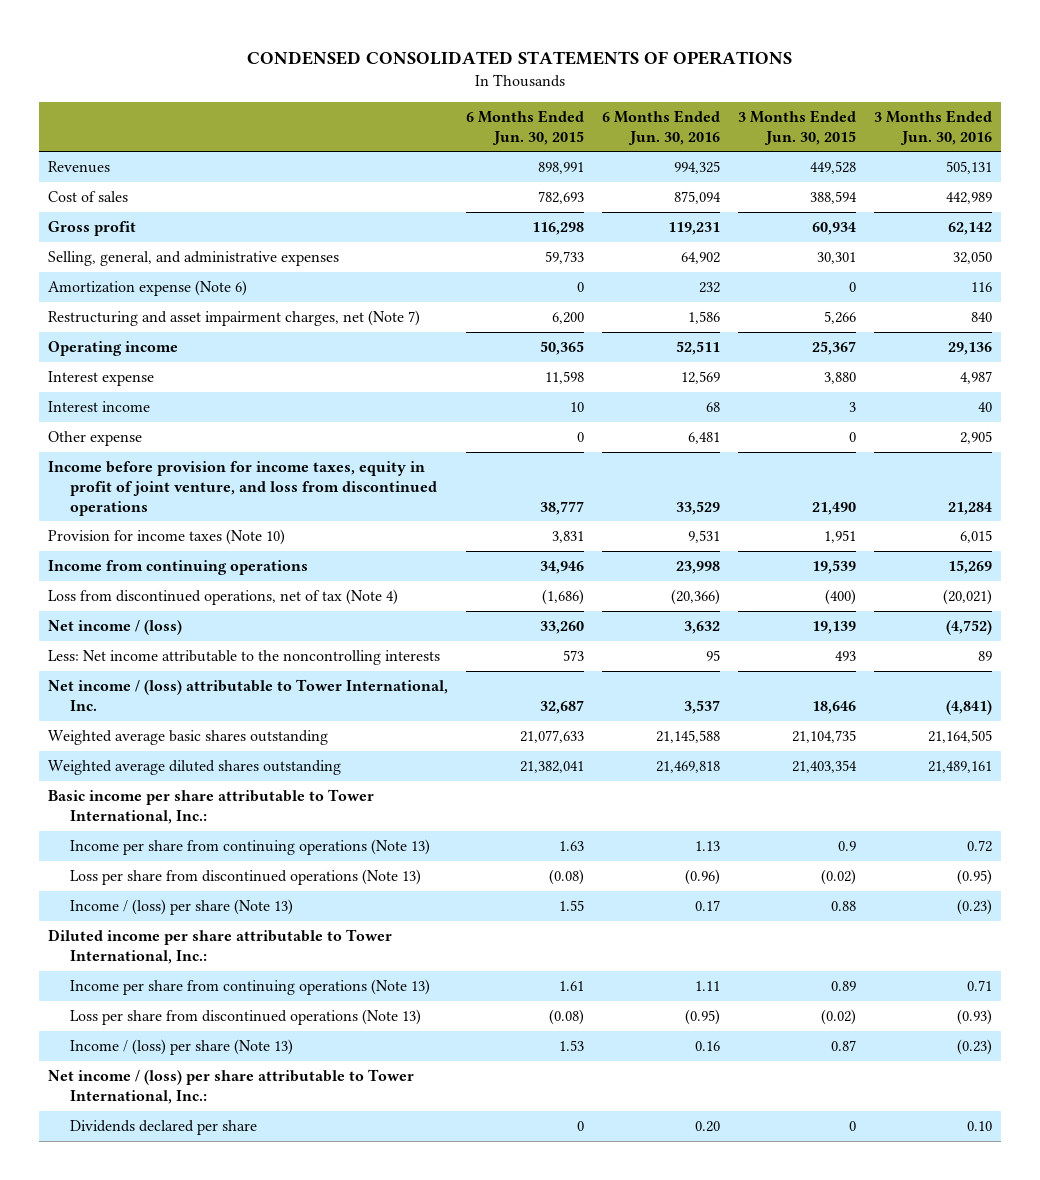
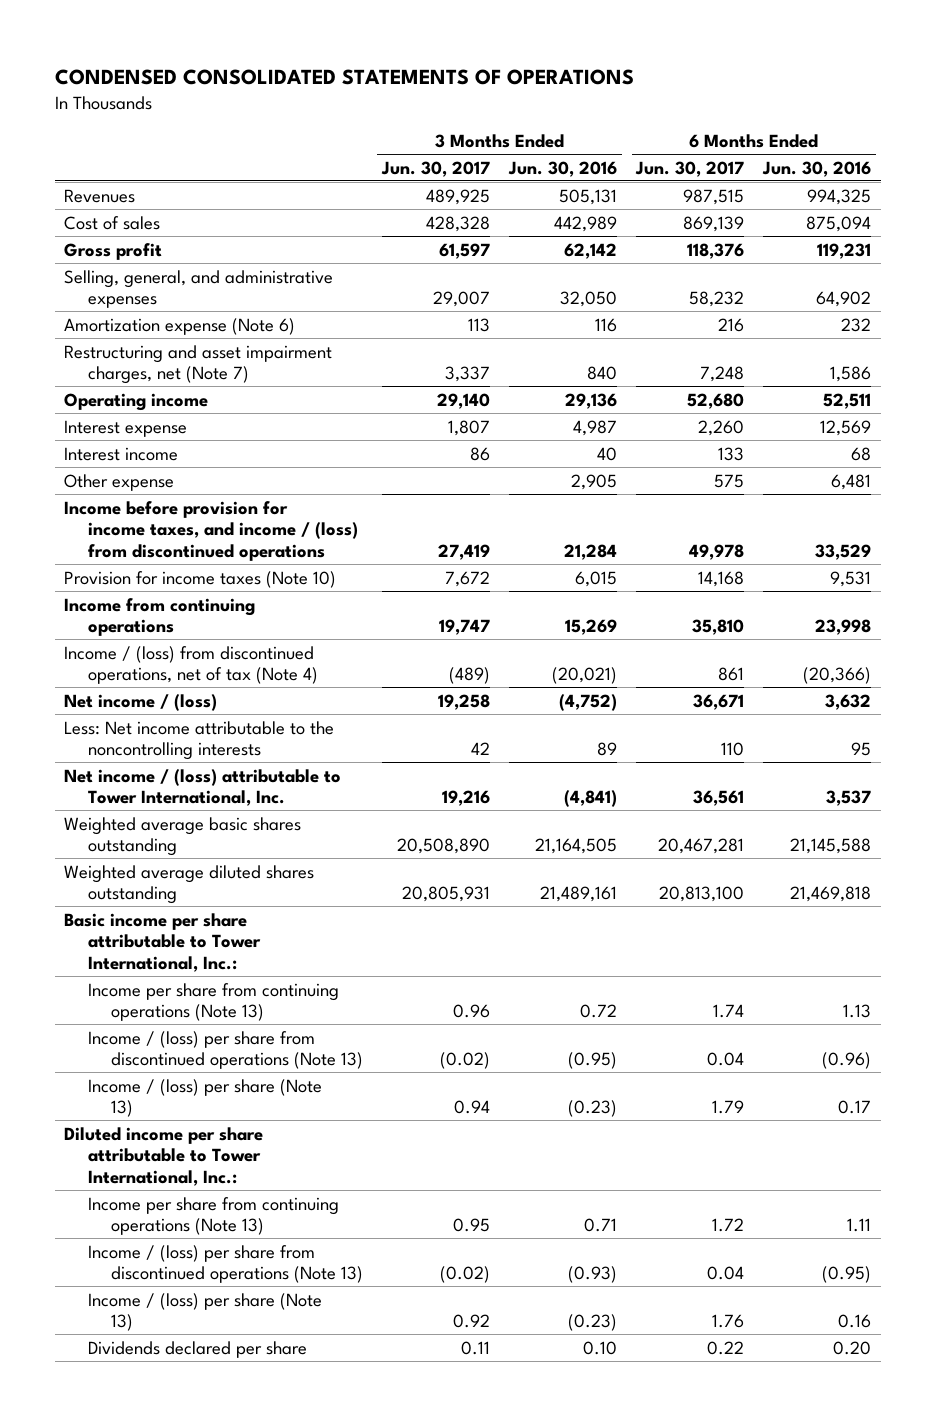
[466,110,585,145] 6 Months Ended Jun. 30, 2015 -> none
[737,110,856,145] 3 Months Ended Jun. 30, 2015 -> none
none -> [381,160,491,177] Jun. 30, 2017
none -> [635,160,745,177] Jun. 30, 2017
[48,461,438,516] Income before provision for income taxes, equity in profit of joint venture, and loss from discontinued operations -> [64,500,358,561] Income before provision for income taxes, and income / (loss) from discontinued operations
[48,589,399,606] Loss from discontinued operations, net of tax (Note 4) -> [64,645,318,685] Income / (loss) from discontinued operations, net of tax (Note 4)
[70,869,422,886] Loss per share from discontinued operations (Note 13) -> [87,1030,363,1070] Income / (loss) per share from discontinued operations (Note 13)
[70,1009,422,1026] Loss per share from discontinued operations (Note 13) -> [87,1244,363,1284] Income / (loss) per share from discontinued operations (Note 13)
[48,1069,415,1104] Net income / (loss) per share attributable to Tower International, Inc.: -> none

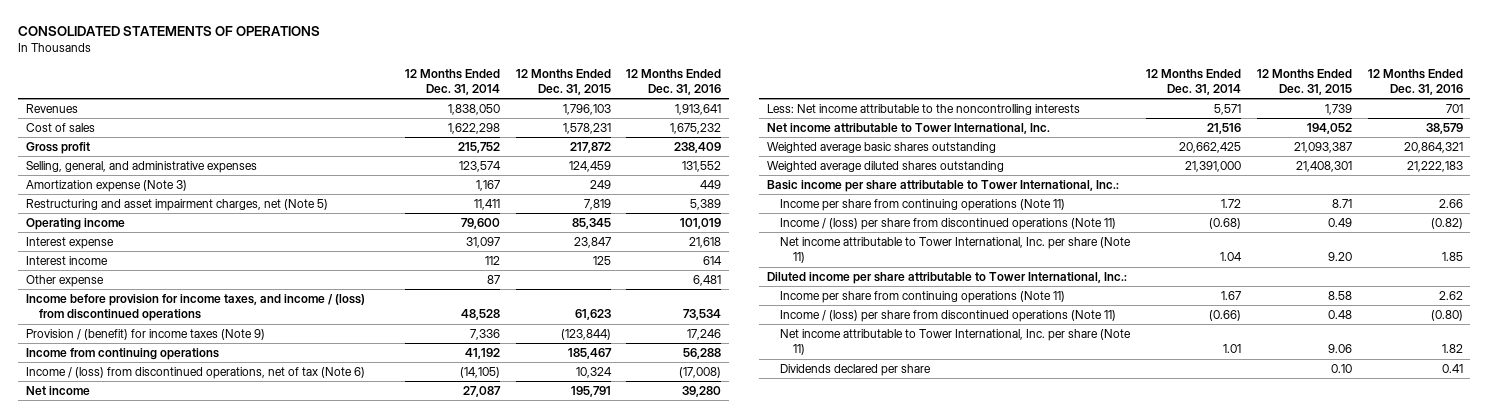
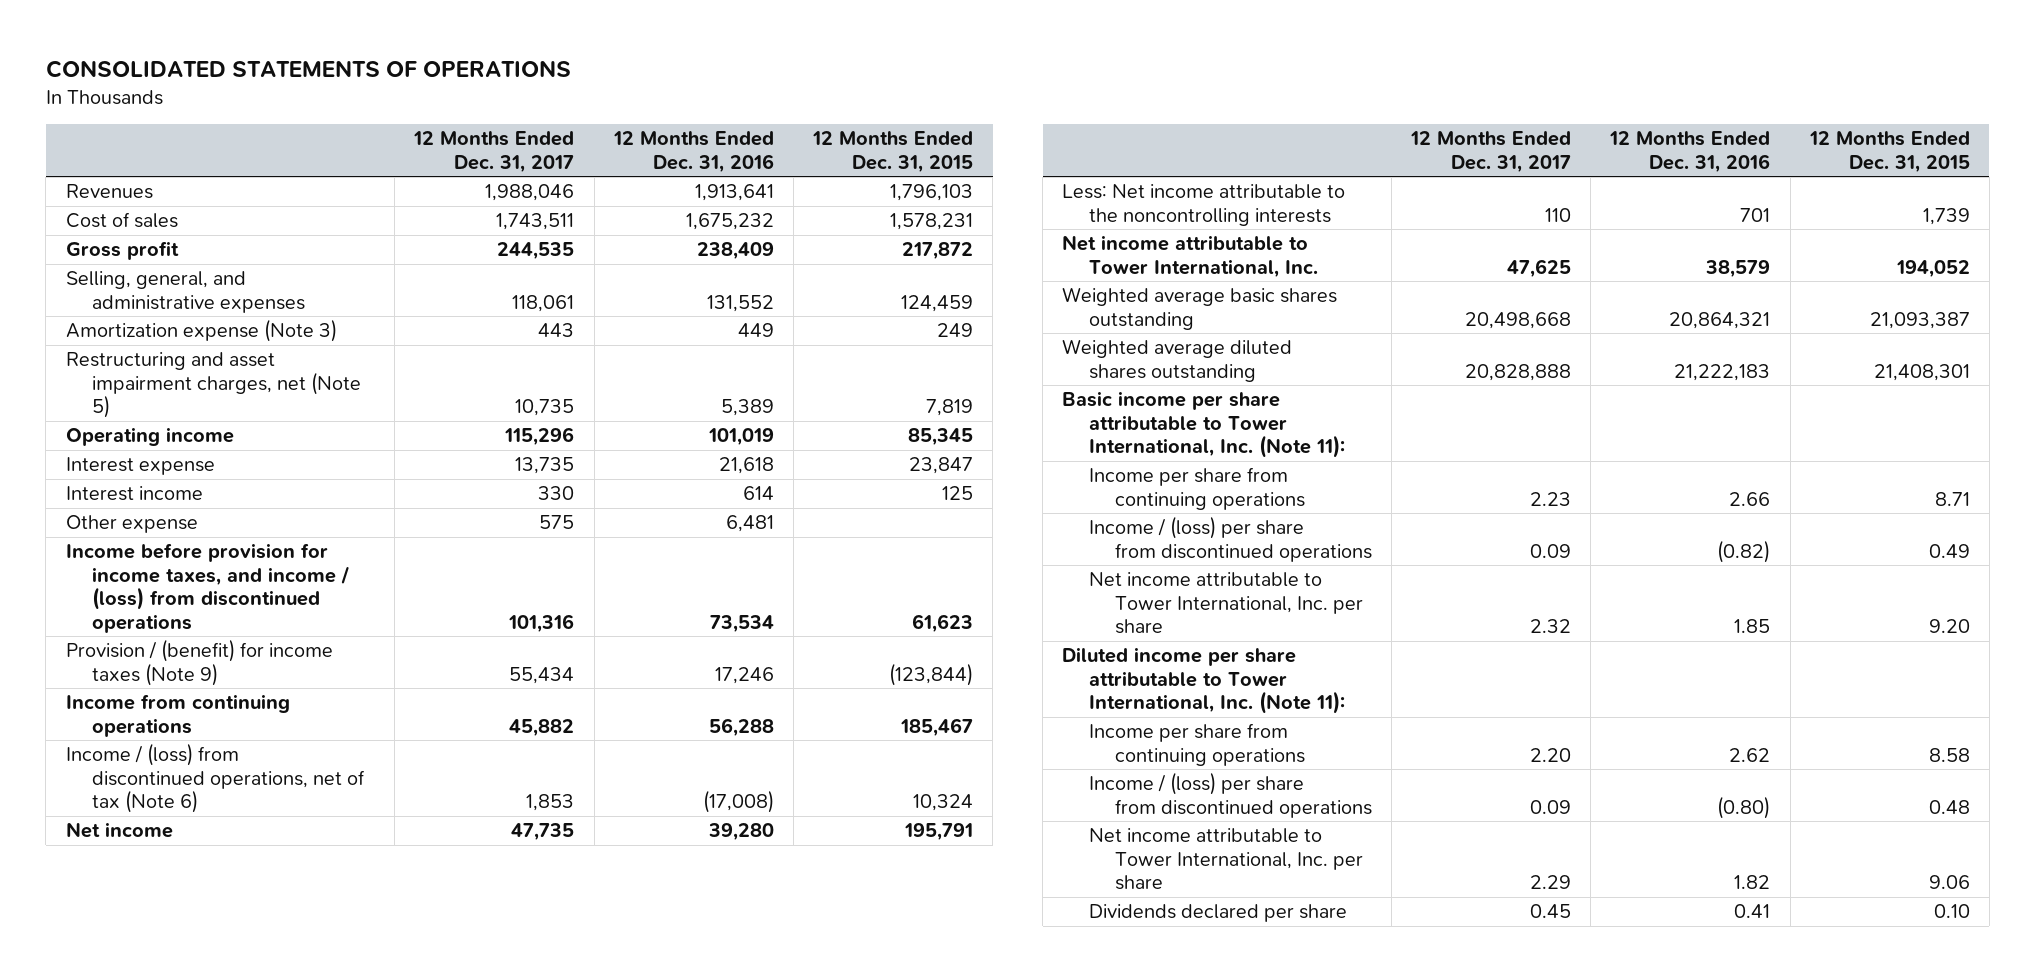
[404,68,500,96] 12 Months Ended Dec. 31, 2014 -> none
none -> [413,131,575,173] 12 Months Ended Dec. 31, 2017
[766,179,1119,192] Basic income per share attributable to Tower International, Inc.: -> [1062,391,1345,459] Basic income per share attributable to Tower International, Inc. (Note 11):
[780,198,1066,211] Income per share from continuing operations (Note 11) -> [1088,467,1305,510] Income per share from continuing operations
[780,217,1117,230] Income / (loss) per share from discontinued operations (Note 11) -> [1088,516,1372,562] Income / (loss) per share from discontinued operations
[780,236,1132,264] Net income attributable to Tower International, Inc. per share (Note 11) -> [1088,572,1363,635] Net income attributable to Tower International, Inc. per share
[766,271,1127,284] Diluted income per share attributable to Tower International, Inc.: -> [1062,647,1345,715] Diluted income per share attributable to Tower International, Inc. (Note 11):
[780,290,1066,303] Income per share from continuing operations (Note 11) -> [1088,723,1305,766] Income per share from continuing operations
[780,309,1117,322] Income / (loss) per share from discontinued operations (Note 11) -> [1088,772,1372,818] Income / (loss) per share from discontinued operations
[780,328,1132,356] Net income attributable to Tower International, Inc. per share (Note 11) -> [1088,828,1363,891] Net income attributable to Tower International, Inc. per share

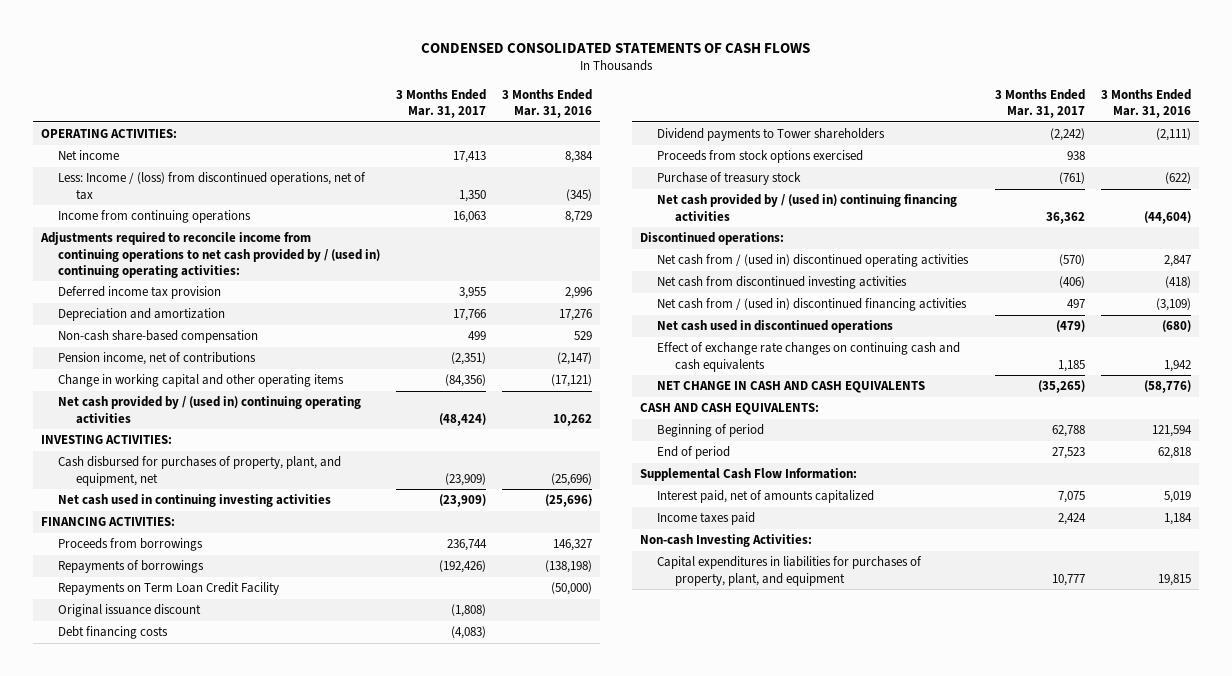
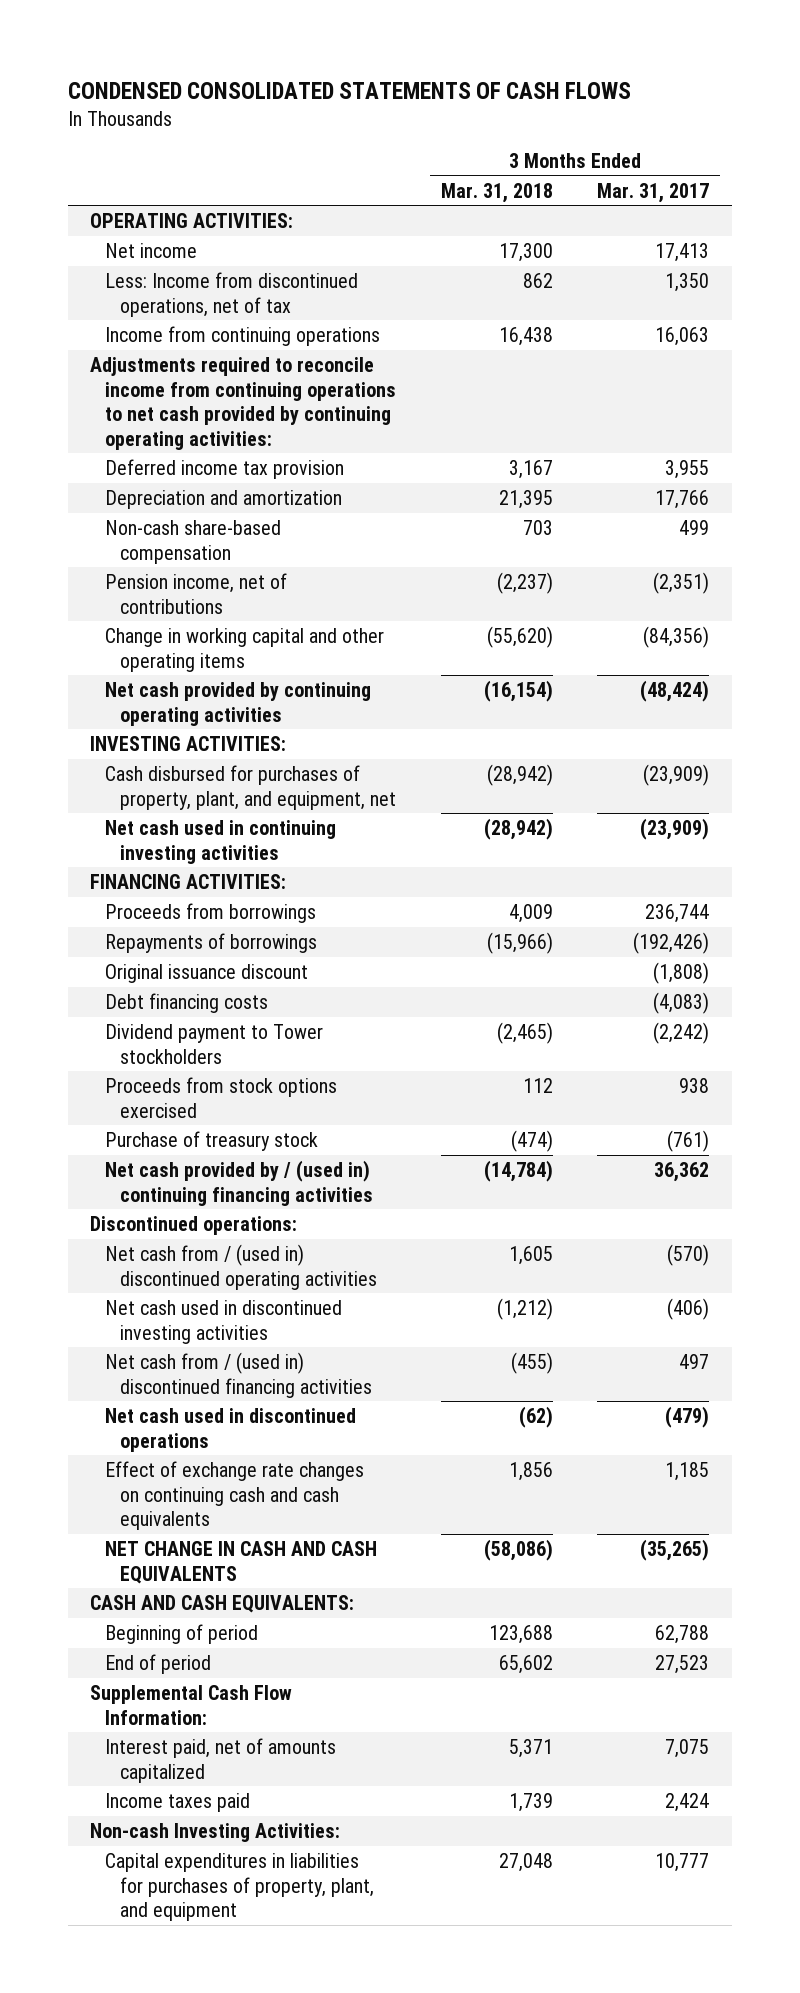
[501,88,592,118] 3 Months Ended Mar. 31, 2016 -> none
none -> [440,182,553,203] Mar. 31, 2018
[58,172,367,200] Less: Income / (loss) from discontinued operations, net of tax -> [105,271,359,317] Less: Income from discontinued operations, net of tax
[39,232,381,278] Adjustments required to reconcile income from continuing operations to net cash provided by / (used in) continuing operating activities: -> [90,356,397,450] Adjustments required to reconcile income from continuing operations to net cash provided by continuing operating activities:
[58,396,362,424] Net cash provided by / (used in) continuing operating activities -> [105,681,372,726] Net cash provided by continuing operating activities
[58,582,280,596] Repayments on Term Loan Credit Facility -> none
[657,128,886,142] Dividend payments to Tower shareholders -> [105,1023,324,1064] Dividend payment to Tower stockholders
[657,276,908,290] Net cash from discontinued investing activities -> [105,1299,343,1344] Net cash used in discontinued investing activities

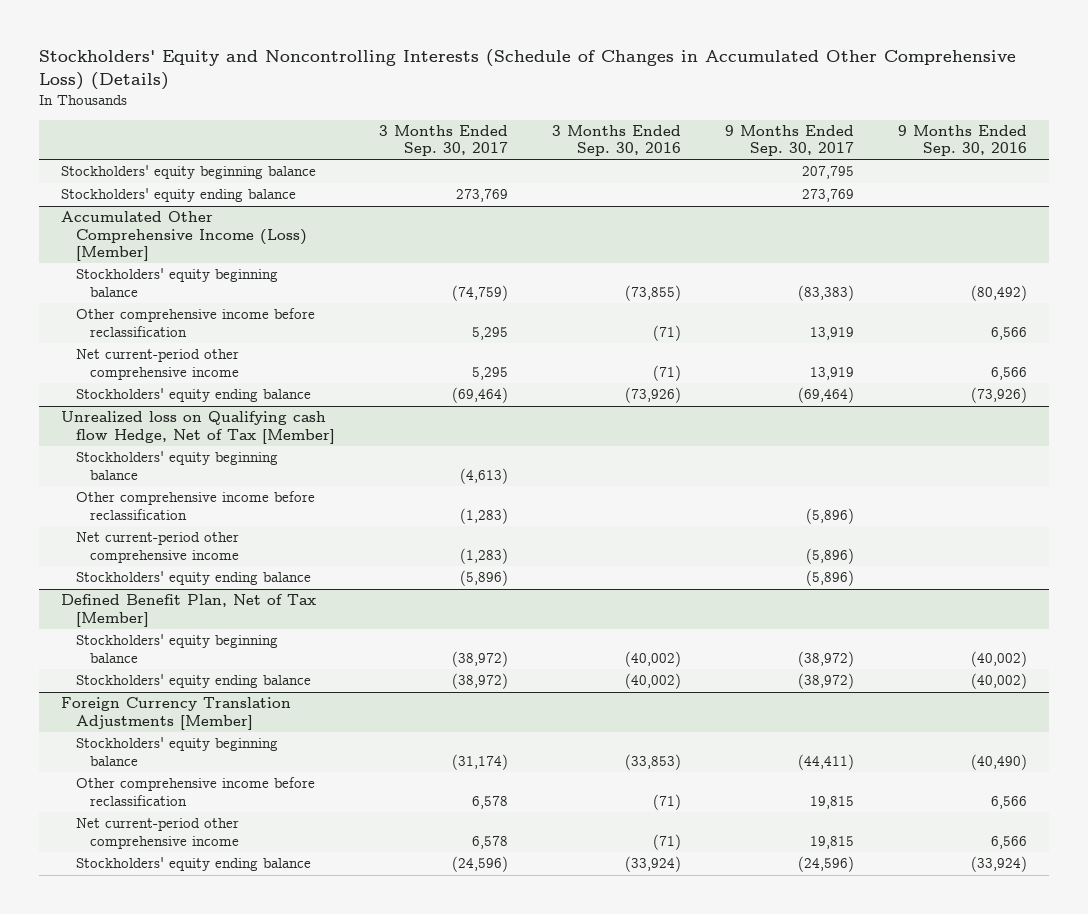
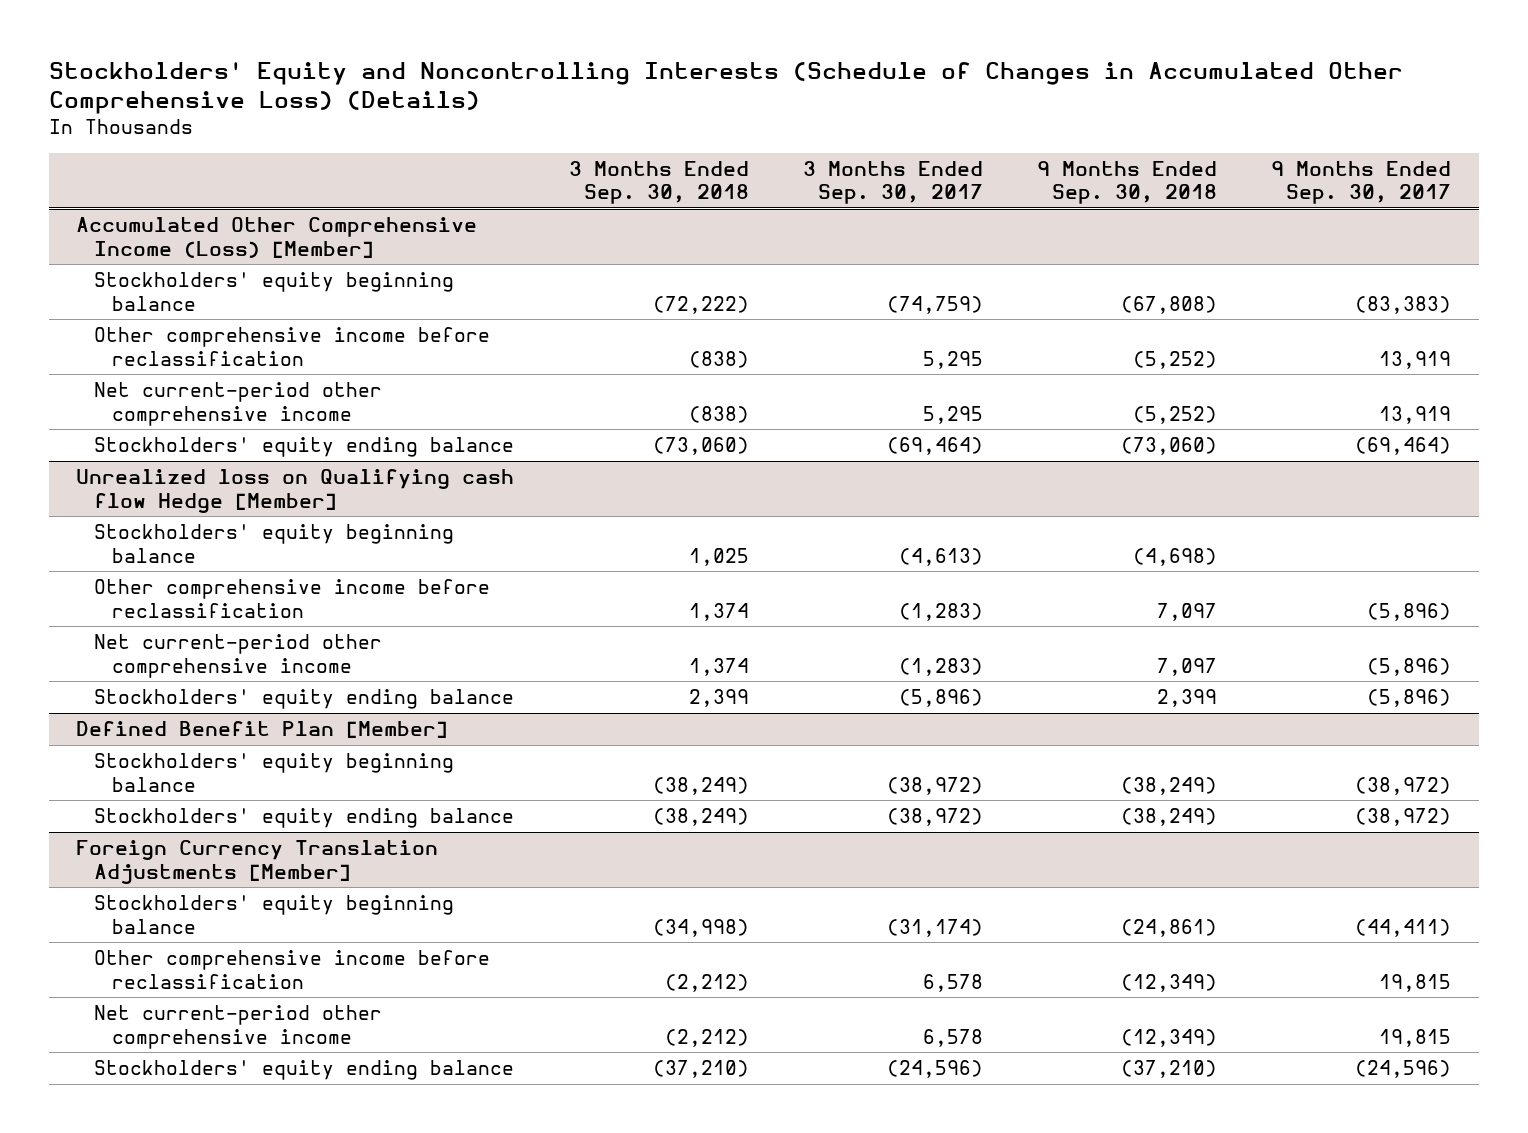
[551,125,681,157] 3 Months Ended Sep. 30, 2016 -> none
[897,125,1027,157] 9 Months Ended Sep. 30, 2016 -> none
none -> [568,160,749,205] 3 Months Ended Sep. 30, 2018
none -> [1037,160,1218,205] 9 Months Ended Sep. 30, 2018
[61,165,317,180] Stockholders' equity beginning balance -> none
[61,188,297,203] Stockholders' equity ending balance -> none
[61,411,335,444] Unrealized loss on Qualifying cash flow Hedge, Net of Tax [Member] -> [76,468,515,513] Unrealized loss on Qualifying cash flow Hedge [Member]
[61,594,317,627] Defined Benefit Plan, Net of Tax [Member] -> [76,720,449,738] Defined Benefit Plan [Member]

